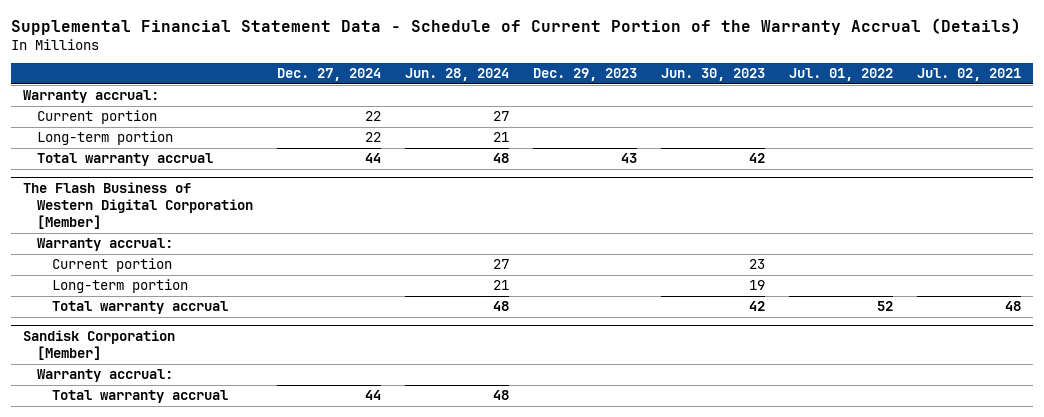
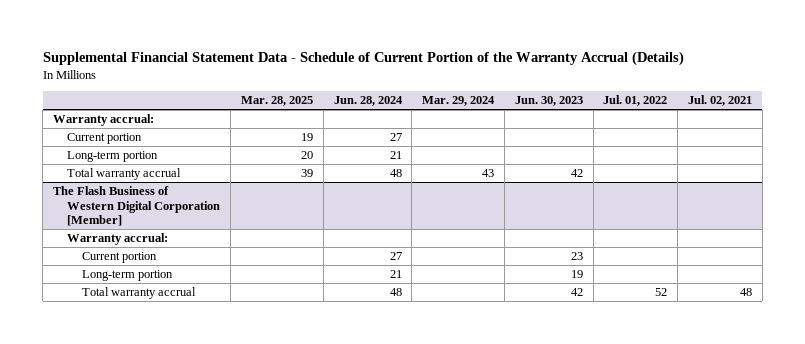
[277,68,382,82] Dec. 27, 2024 -> none
[533,68,638,82] Dec. 29, 2023 -> none
none -> [241,96,314,107] Mar. 28, 2025
none -> [422,96,496,107] Mar. 29, 2024
[22,329,175,361] Sandisk Corporation [Member] -> none
[37,369,174,383] Warranty accrual: -> none
[51,390,228,404] Total warranty accrual -> none

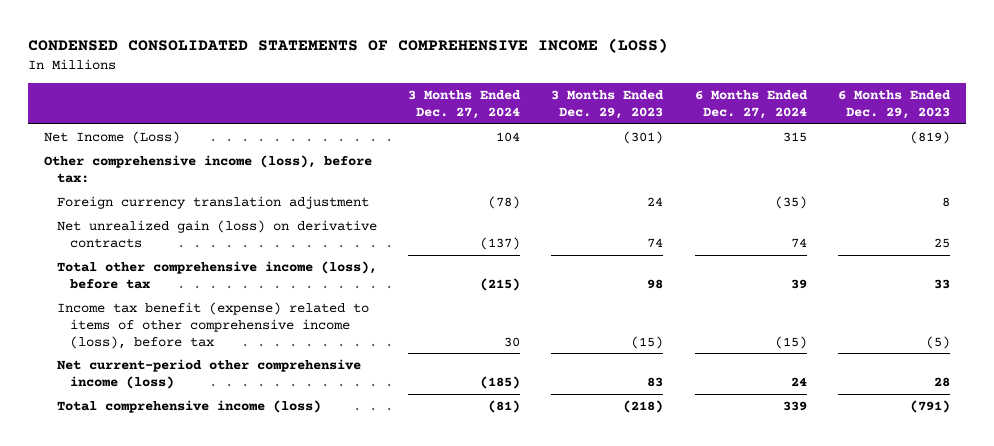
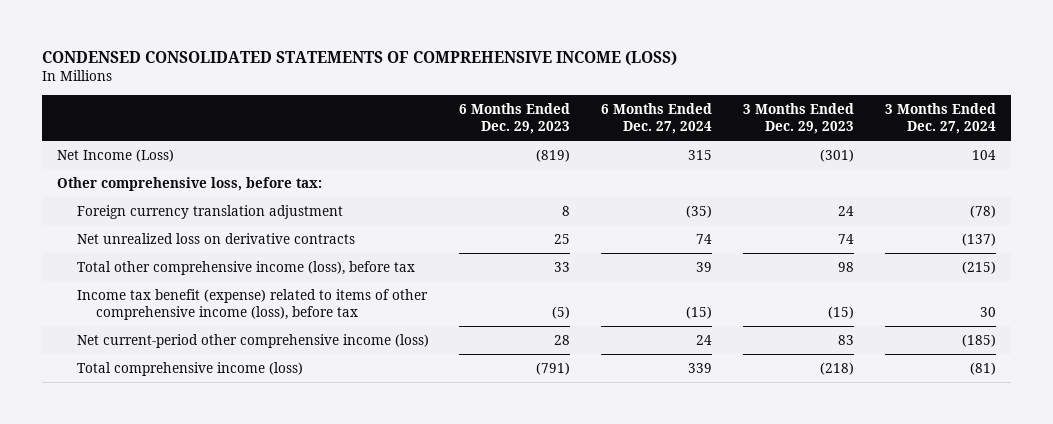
[43,155,372,183] Other comprehensive income (loss), before tax: -> [57,176,323,191] Other comprehensive loss, before tax:
[56,220,377,248] Net unrealized gain (loss) on derivative contracts -> [76,232,355,244] Net unrealized loss on derivative contracts

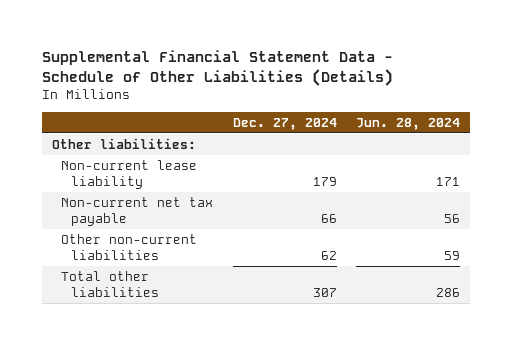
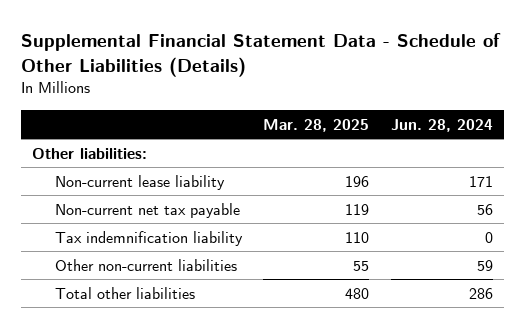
[232,117,337,130] Dec. 27, 2024 -> none
none -> [263,118,370,132] Mar. 28, 2025
none -> [54,230,243,246] Tax indemnification liability

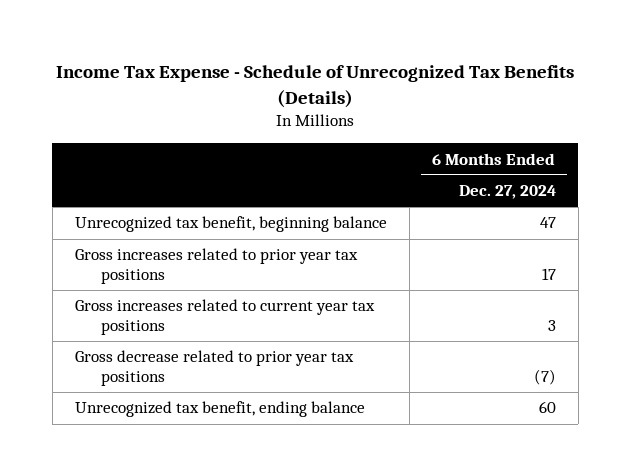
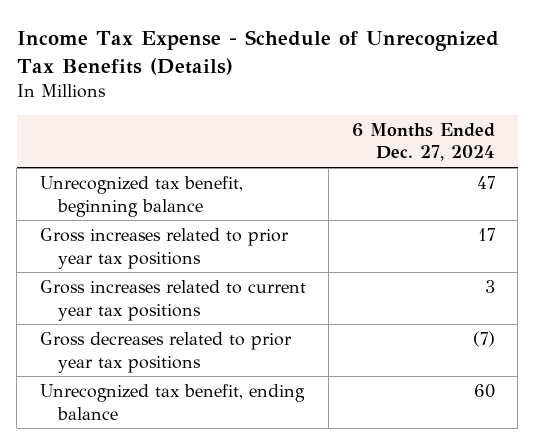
[74,350,354,387] Gross decrease related to prior year tax positions -> [39,332,292,373] Gross decreases related to prior year tax positions

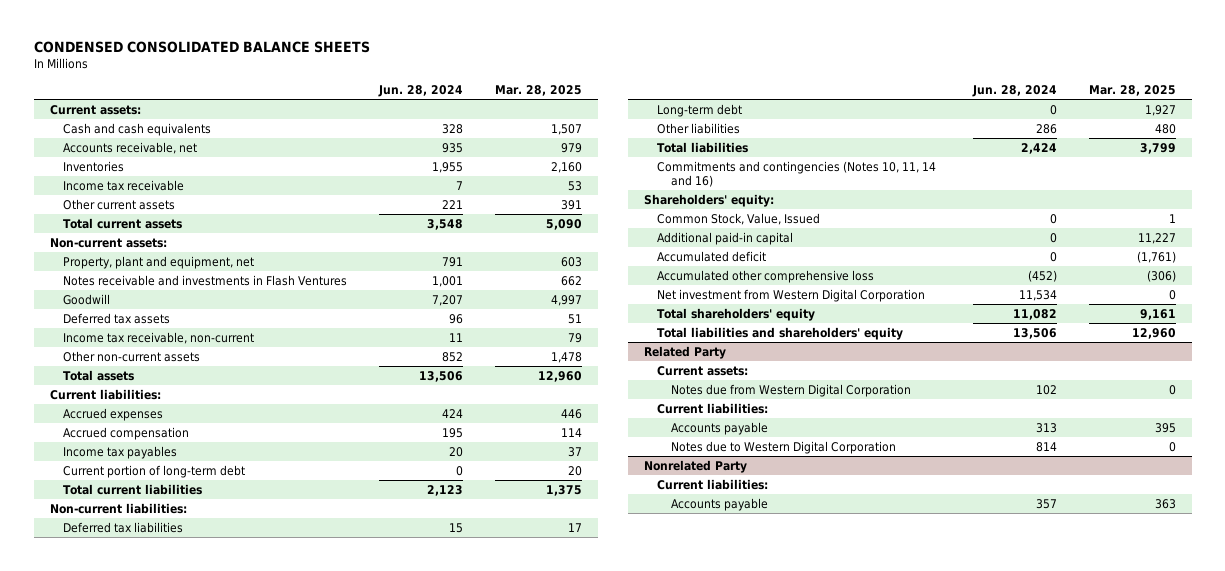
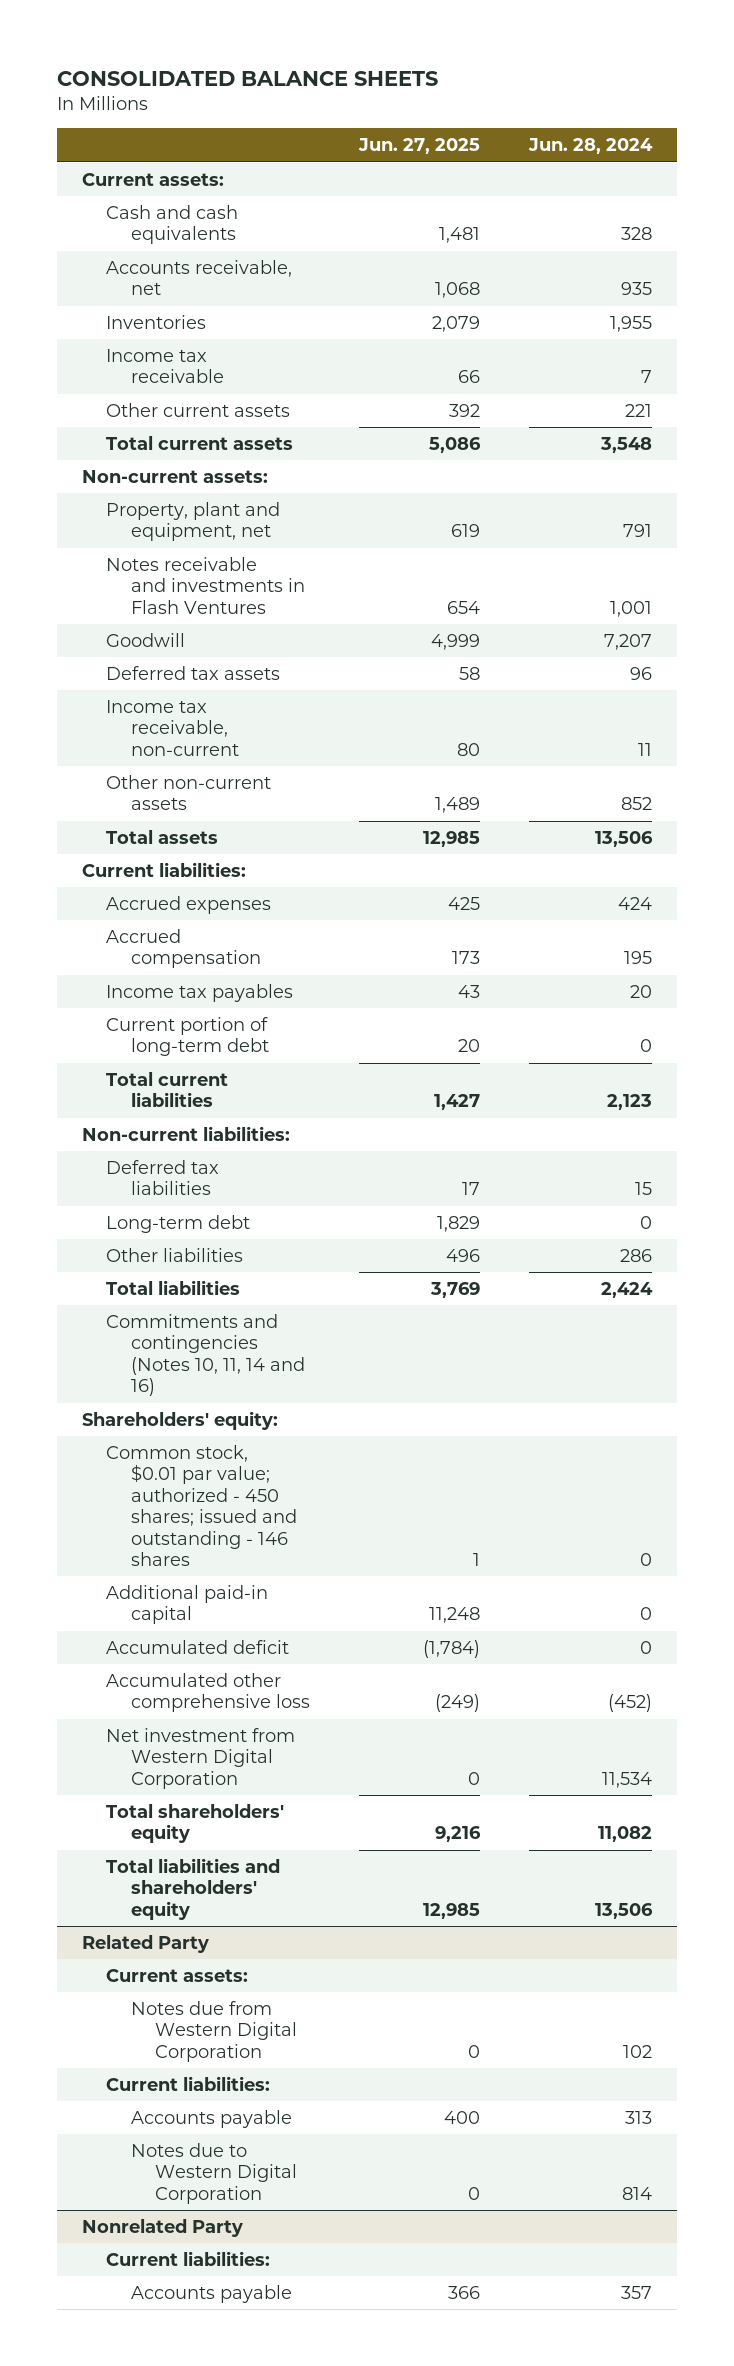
[33,41,370,54] CONDENSED CONSOLIDATED BALANCE SHEETS -> [57,70,439,86] CONSOLIDATED BALANCE SHEETS
[494,85,582,97] Mar. 28, 2025 -> none
none -> [357,138,480,155] Jun. 27, 2025
[657,212,821,225] Common Stock, Value, Issued -> [106,1445,297,1566] Common stock, $0.01 par value; authorized - 450 shares; issued and outstanding - 146 shares

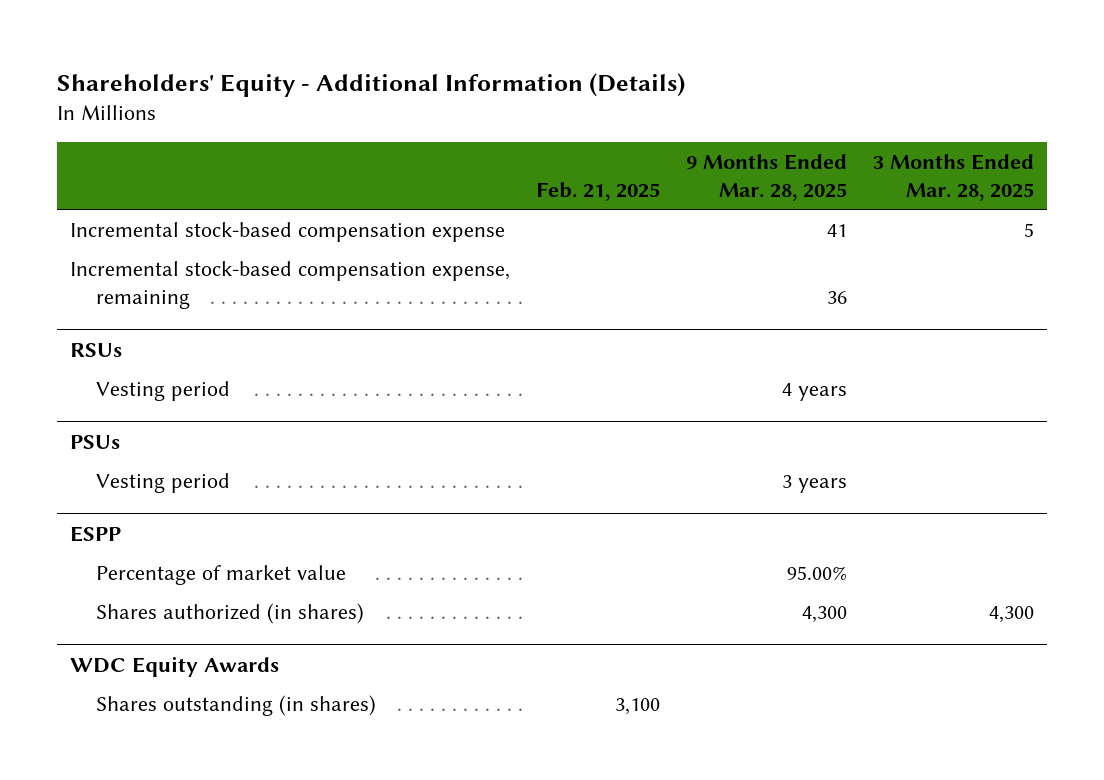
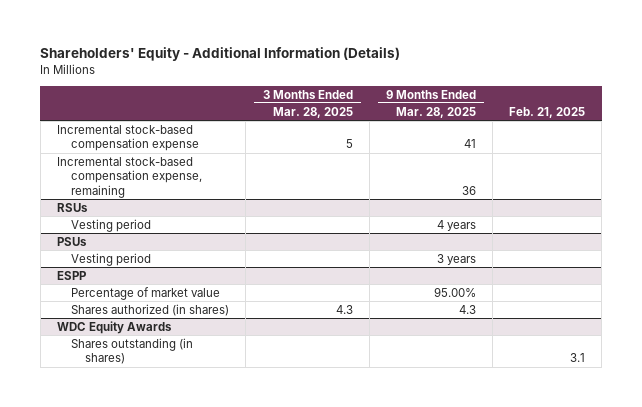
[801,605,847,623] 4,300 -> [458,304,476,314] 4.3
[988,605,1034,623] 4,300 -> [335,304,353,314] 4.3
[614,697,660,715] 3,100 -> [570,353,586,363] 3.1

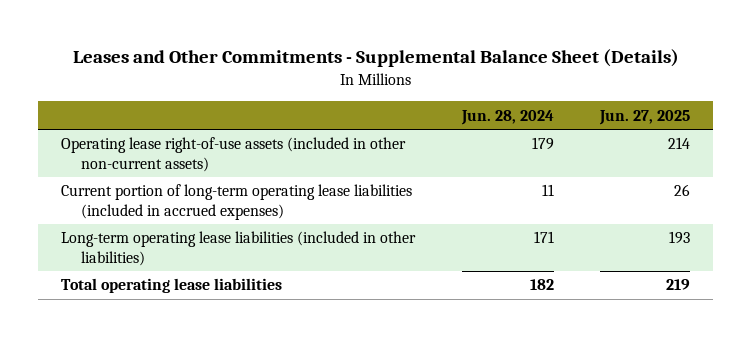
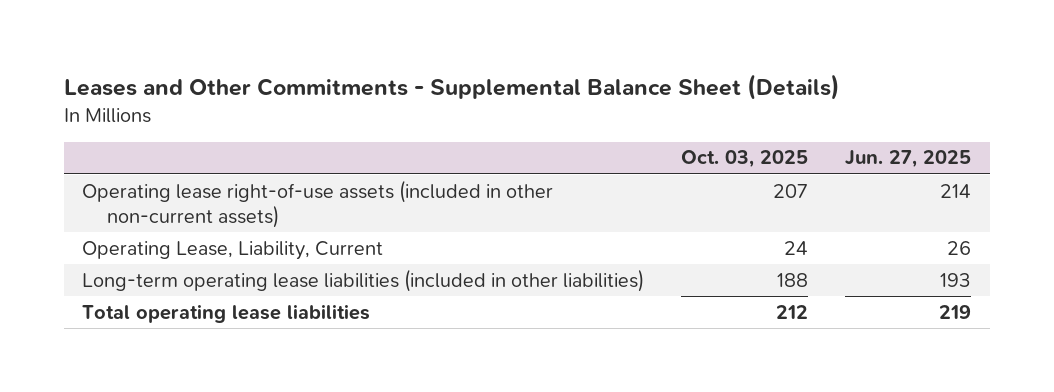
[460,109,554,125] Jun. 28, 2024 -> none
none -> [681,150,809,169] Oct. 03, 2025
[61,184,413,220] Current portion of long-term operating lease liabilities (included in accrued expenses) -> [82,240,384,260] Operating Lease, Liability, Current

